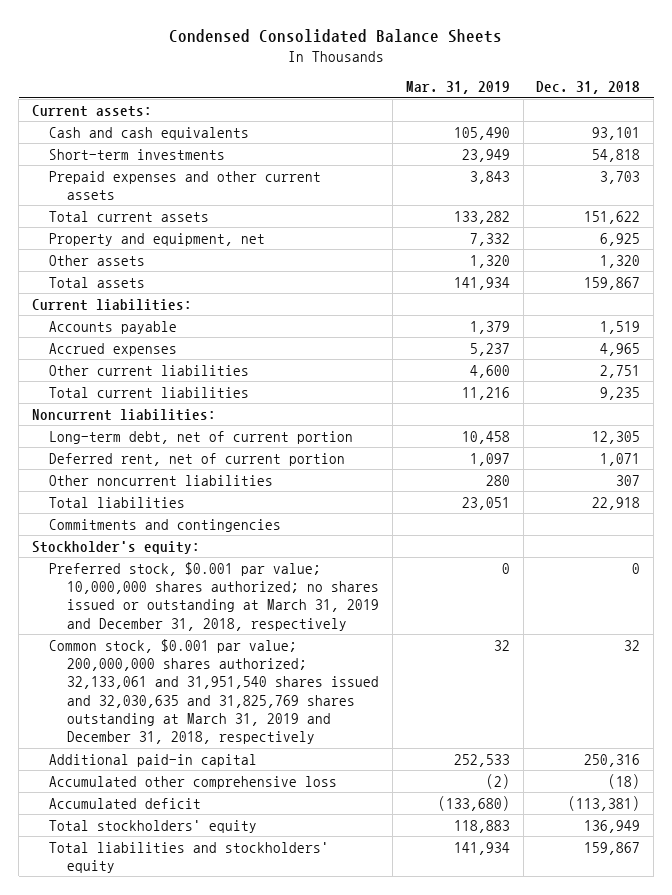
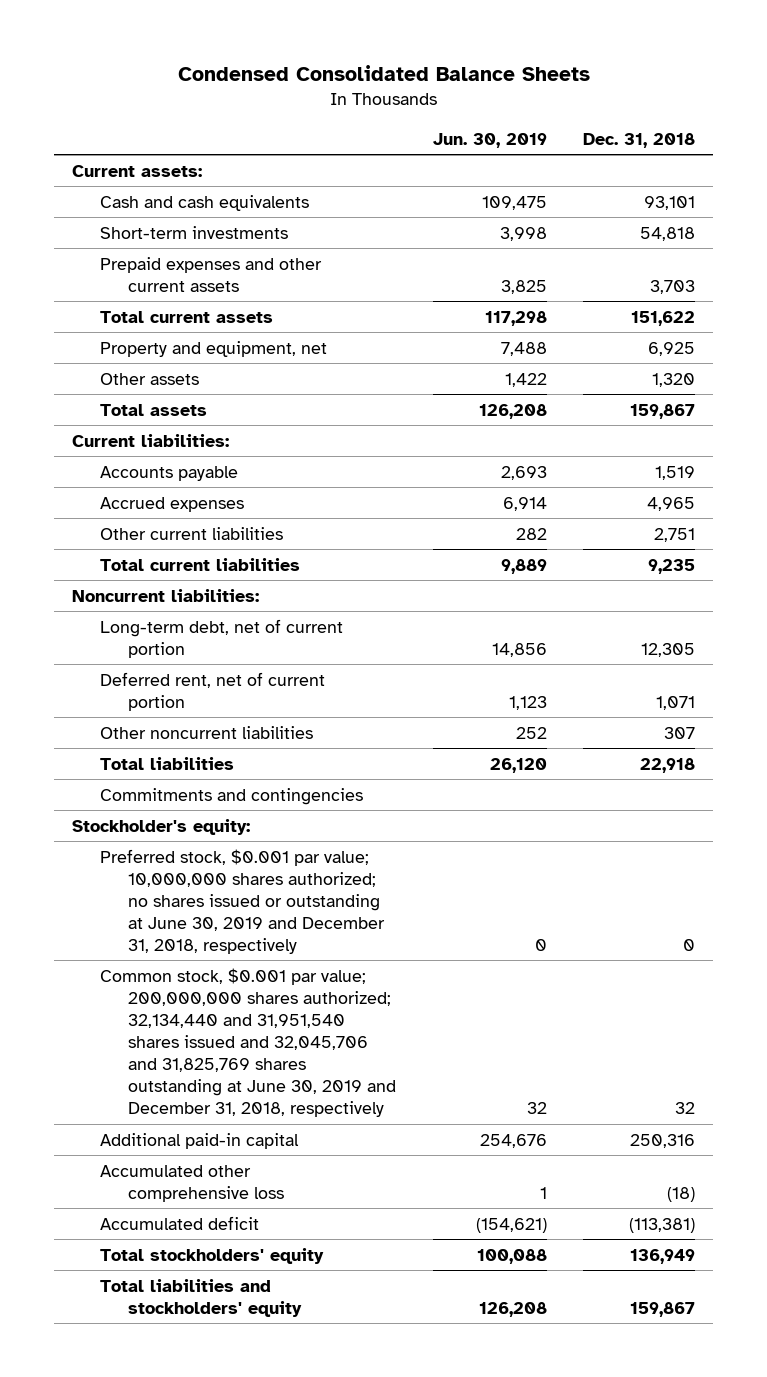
[405,81,510,95] Mar. 31, 2019 -> none
none -> [432,132,547,148] Jun. 30, 2019
[49,561,379,631] Preferred stock, $0.001 par value; 10,000,000 shares authorized; no shares issued or outstanding at March 31, 2019 and December 31, 2018, respectively -> [100,848,386,954] Preferred stock, $0.001 par value; 10,000,000 shares authorized; no shares issued or outstanding at June 30, 2019 and December 31, 2018, respectively
[49,638,379,745] Common stock, $0.001 par value; 200,000,000 shares authorized; 32,133,061 and 31,951,540 shares issued and 32,030,635 and 31,825,769 shares outstanding at March 31, 2019 and December 31, 2018, respectively -> [100,967,397,1118] Common stock, $0.001 par value; 200,000,000 shares authorized; 32,134,440 and 31,951,540 shares issued and 32,045,706 and 31,825,769 shares outstanding at June 30, 2019 and December 31, 2018, respectively

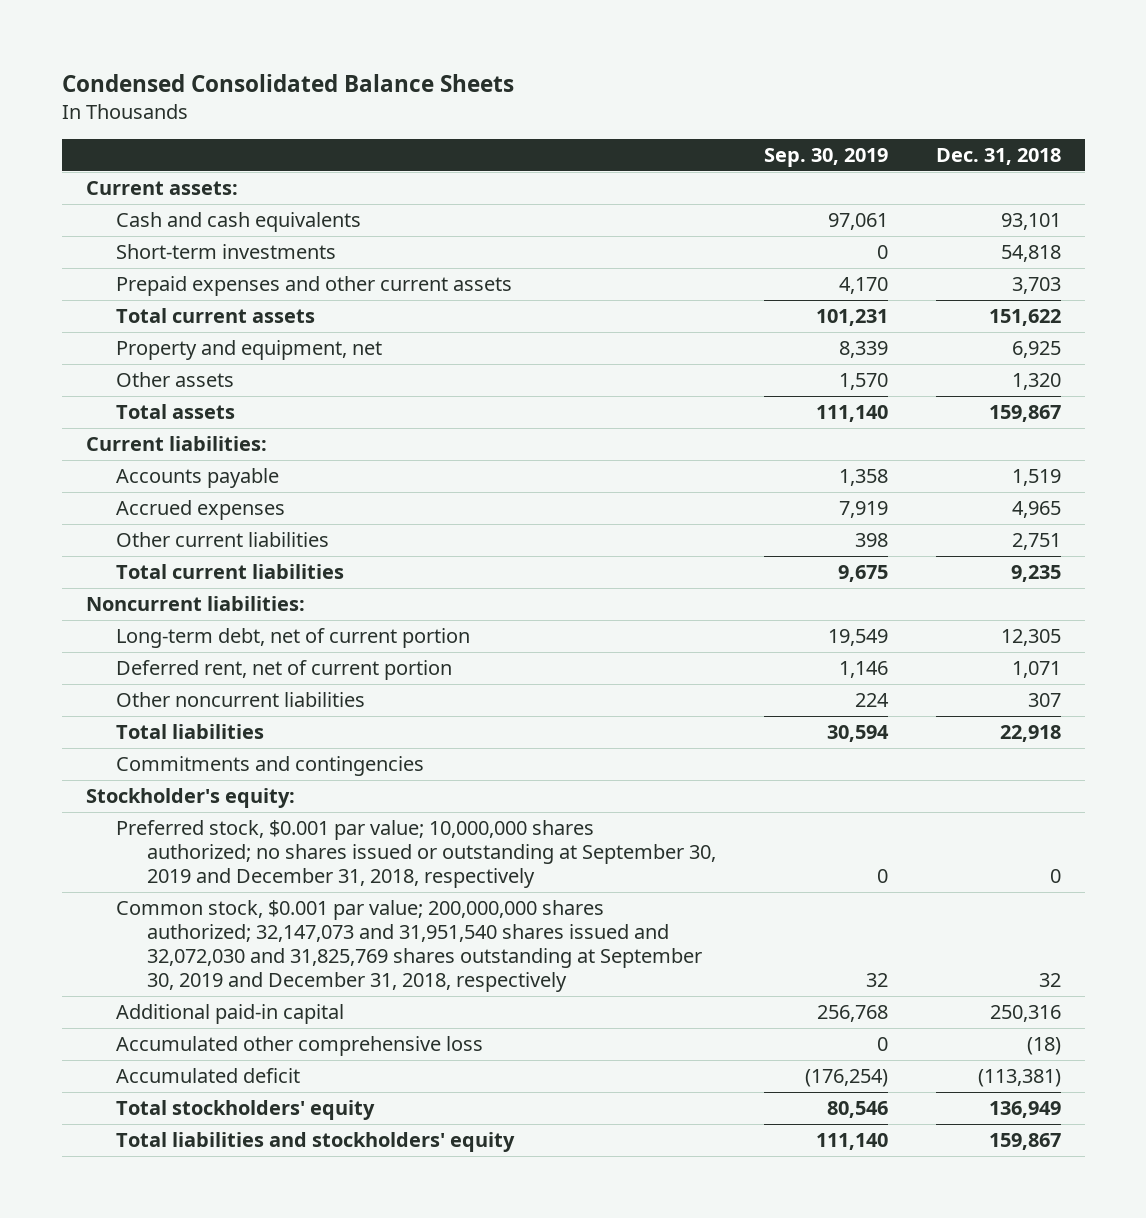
[432,132,547,148] Jun. 30, 2019 -> none
none -> [764,148,889,168] Sep. 30, 2019
[100,848,386,954] Preferred stock, $0.001 par value; 10,000,000 shares authorized; no shares issued or outstanding at June 30, 2019 and December 31, 2018, respectively -> [116,820,717,889] Preferred stock, $0.001 par value; 10,000,000 shares authorized; no shares issued or outstanding at September 30, 2019 and December 31, 2018, respectively
[100,967,397,1118] Common stock, $0.001 par value; 200,000,000 shares authorized; 32,134,440 and 31,951,540 shares issued and 32,045,706 and 31,825,769 shares outstanding at June 30, 2019 and December 31, 2018, respectively -> [116,900,703,993] Common stock, $0.001 par value; 200,000,000 shares authorized; 32,147,073 and 31,951,540 shares issued and 32,072,030 and 31,825,769 shares outstanding at September 30, 2019 and December 31, 2018, respectively

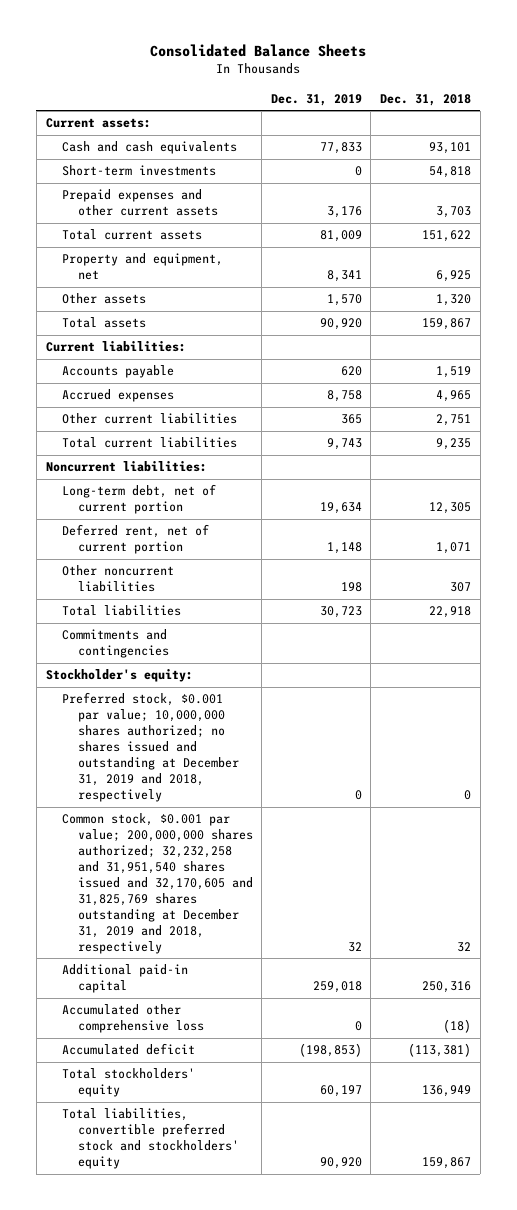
[61,74,514,93] Condensed Consolidated Balance Sheets -> [150,44,367,58] Consolidated Balance Sheets
[764,148,889,168] Sep. 30, 2019 -> none
none -> [270,93,362,106] Dec. 31, 2019
[116,820,717,889] Preferred stock, $0.001 par value; 10,000,000 shares authorized; no shares issued or outstanding at September 30, 2019 and December 31, 2018, respectively -> [61,692,239,802] Preferred stock, $0.001 par value; 10,000,000 shares authorized; no shares issued and outstanding at December 31, 2019 and 2018, respectively
[116,900,703,993] Common stock, $0.001 par value; 200,000,000 shares authorized; 32,147,073 and 31,951,540 shares issued and 32,072,030 and 31,825,769 shares outstanding at September 30, 2019 and December 31, 2018, respectively -> [61,813,253,954] Common stock, $0.001 par value; 200,000,000 shares authorized; 32,232,258 and 31,951,540 shares issued and 32,170,605 and 31,825,769 shares outstanding at December 31, 2019 and 2018, respectively
[116,1132,516,1153] Total liabilities and stockholders' equity -> [61,1108,239,1170] Total liabilities, convertible preferred stock and stockholders' equity

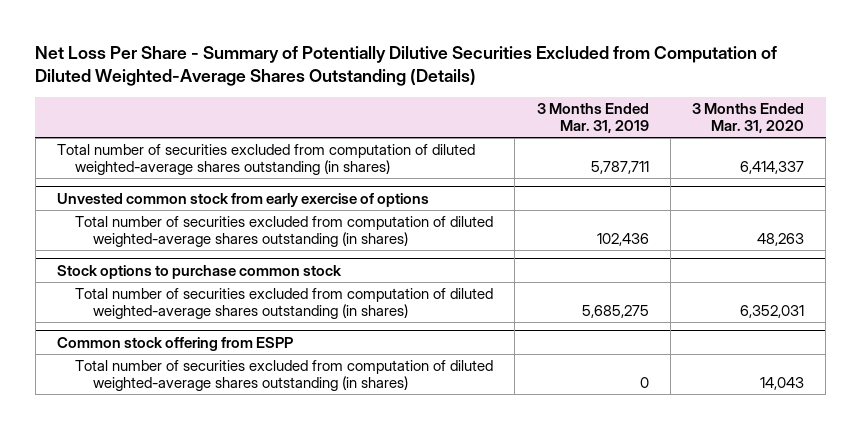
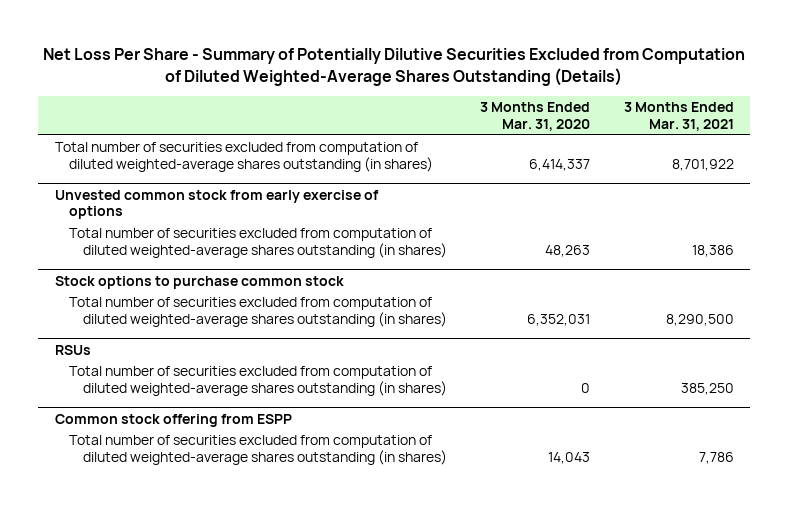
[536,102,649,134] 3 Months Ended Mar. 31, 2019 -> none
none -> [623,102,734,131] 3 Months Ended Mar. 31, 2021
none -> [54,344,91,355] RSUs
none -> [69,366,448,396] Total number of securities excluded from computation of diluted weighted-average shares outstanding (in shares)

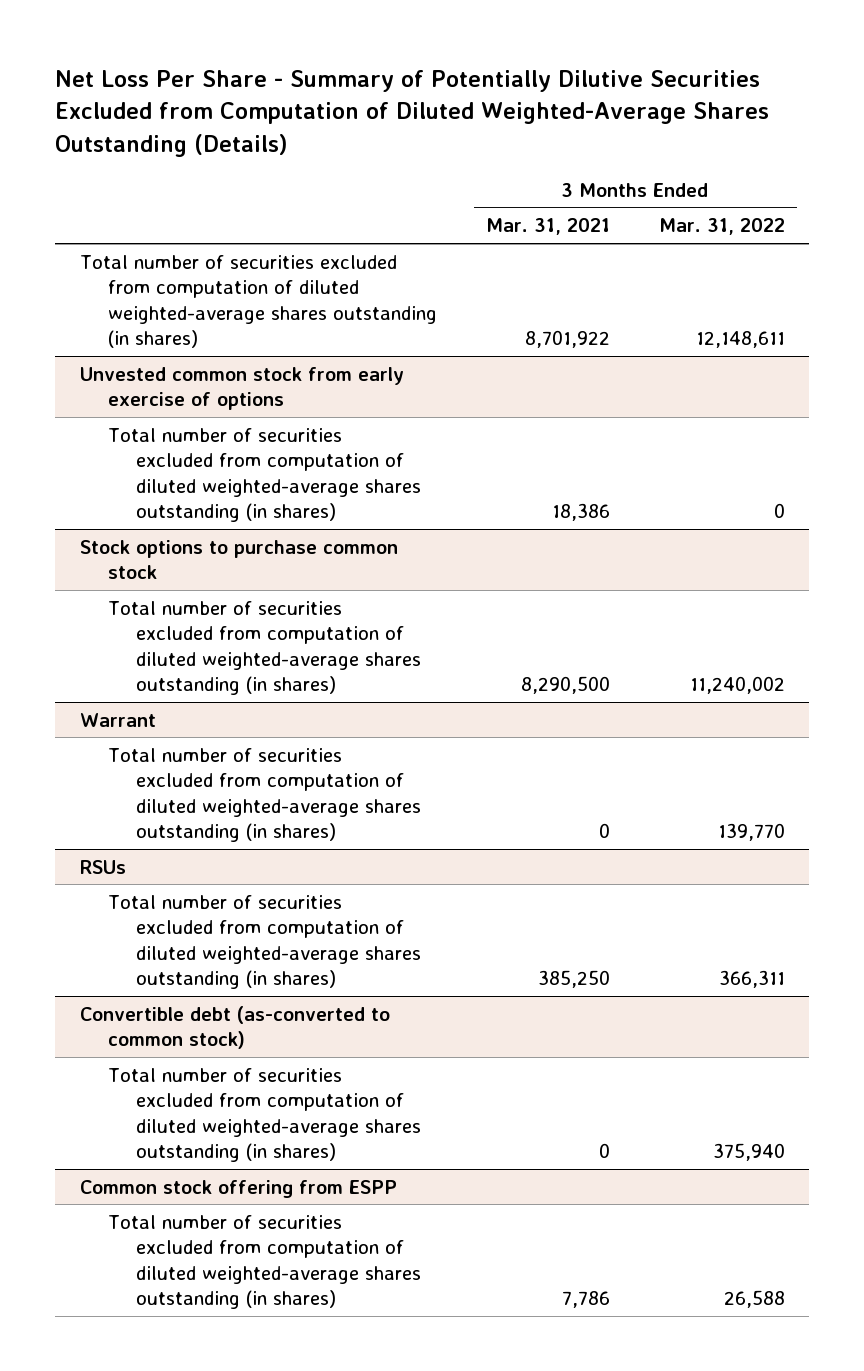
[480,102,591,131] 3 Months Ended Mar. 31, 2020 -> none
none -> [658,218,785,236] Mar. 31, 2022
none -> [79,712,156,727] Warrant
none -> [107,747,422,843] Total number of securities excluded from computation of diluted weighted-average shares outstanding (in shares)
none -> [79,1005,390,1050] Convertible debt (as-converted to common stock)
none -> [107,1067,422,1163] Total number of securities excluded from computation of diluted weighted-average shares outstanding (in shares)

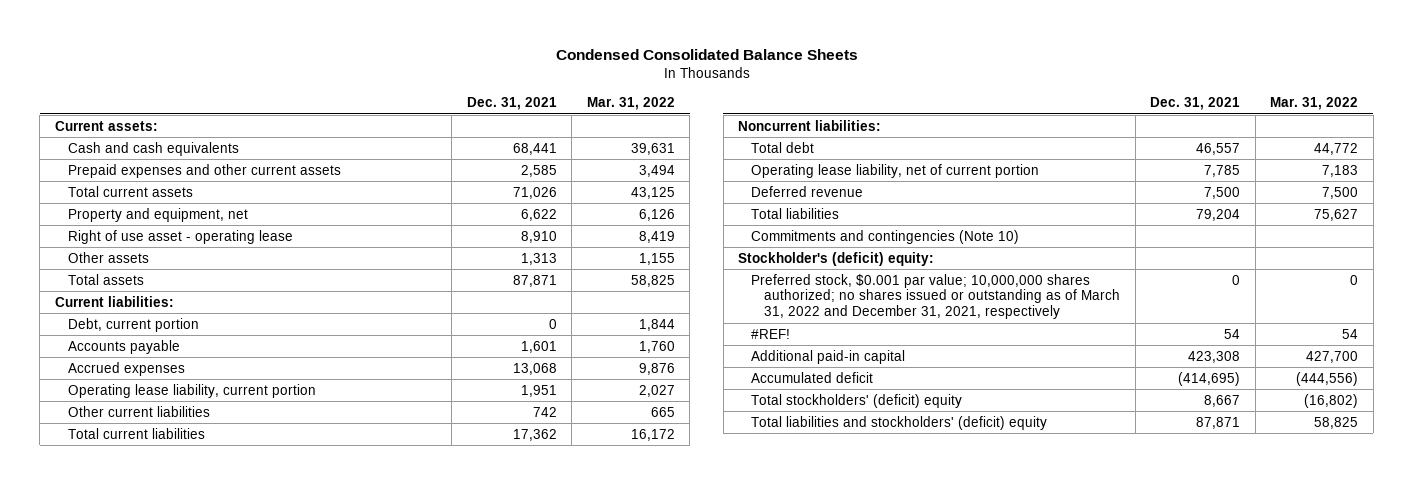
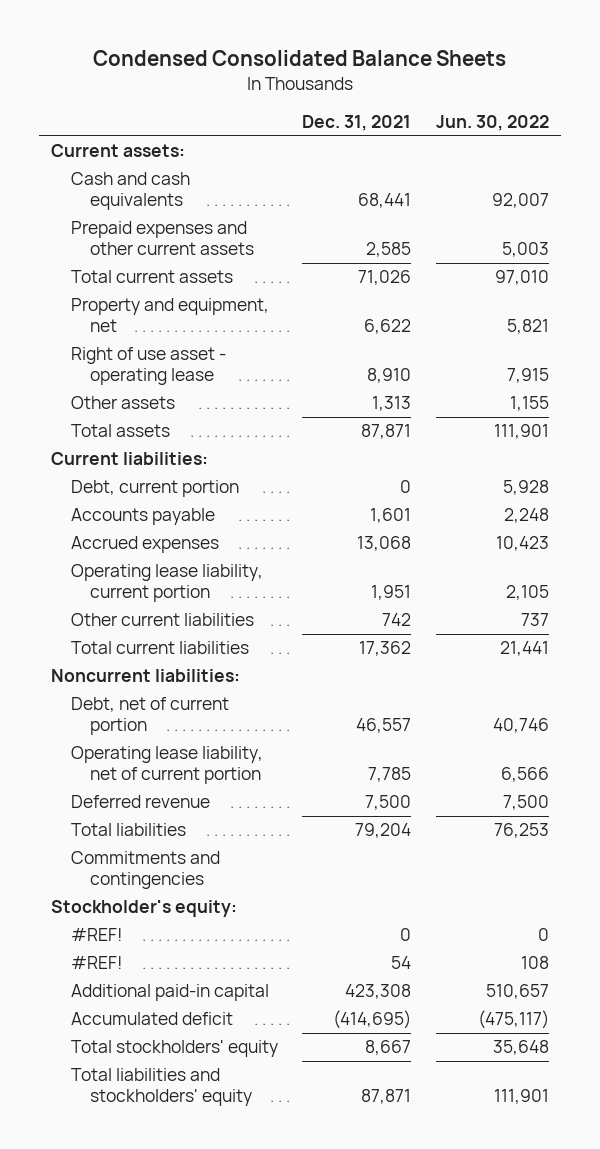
[586,97,675,111] Mar. 31, 2022 -> none
none -> [435,115,549,132] Jun. 30, 2022
[751,141,815,153] Total debt -> [70,697,229,736] Debt, net of current portion
[751,229,1020,244] Commitments and contingencies (Note 10) -> [70,851,220,890] Commitments and contingencies
[738,251,935,266] Stockholder's (deficit) equity: -> [51,900,238,918] Stockholder's equity:
[751,273,1121,320] Preferred stock, $0.001 par value; 10,000,000 shares authorized; no shares issued or outstanding as of March 31, 2022 and December 31, 2021, respectively -> [70,928,122,942] #REF!
[751,393,963,408] Total stockholders' (deficit) equity -> [70,1040,278,1058] Total stockholders' equity
[751,415,1048,430] Total liabilities and stockholders' (deficit) equity -> [70,1068,253,1107] Total liabilities and stockholders' equity

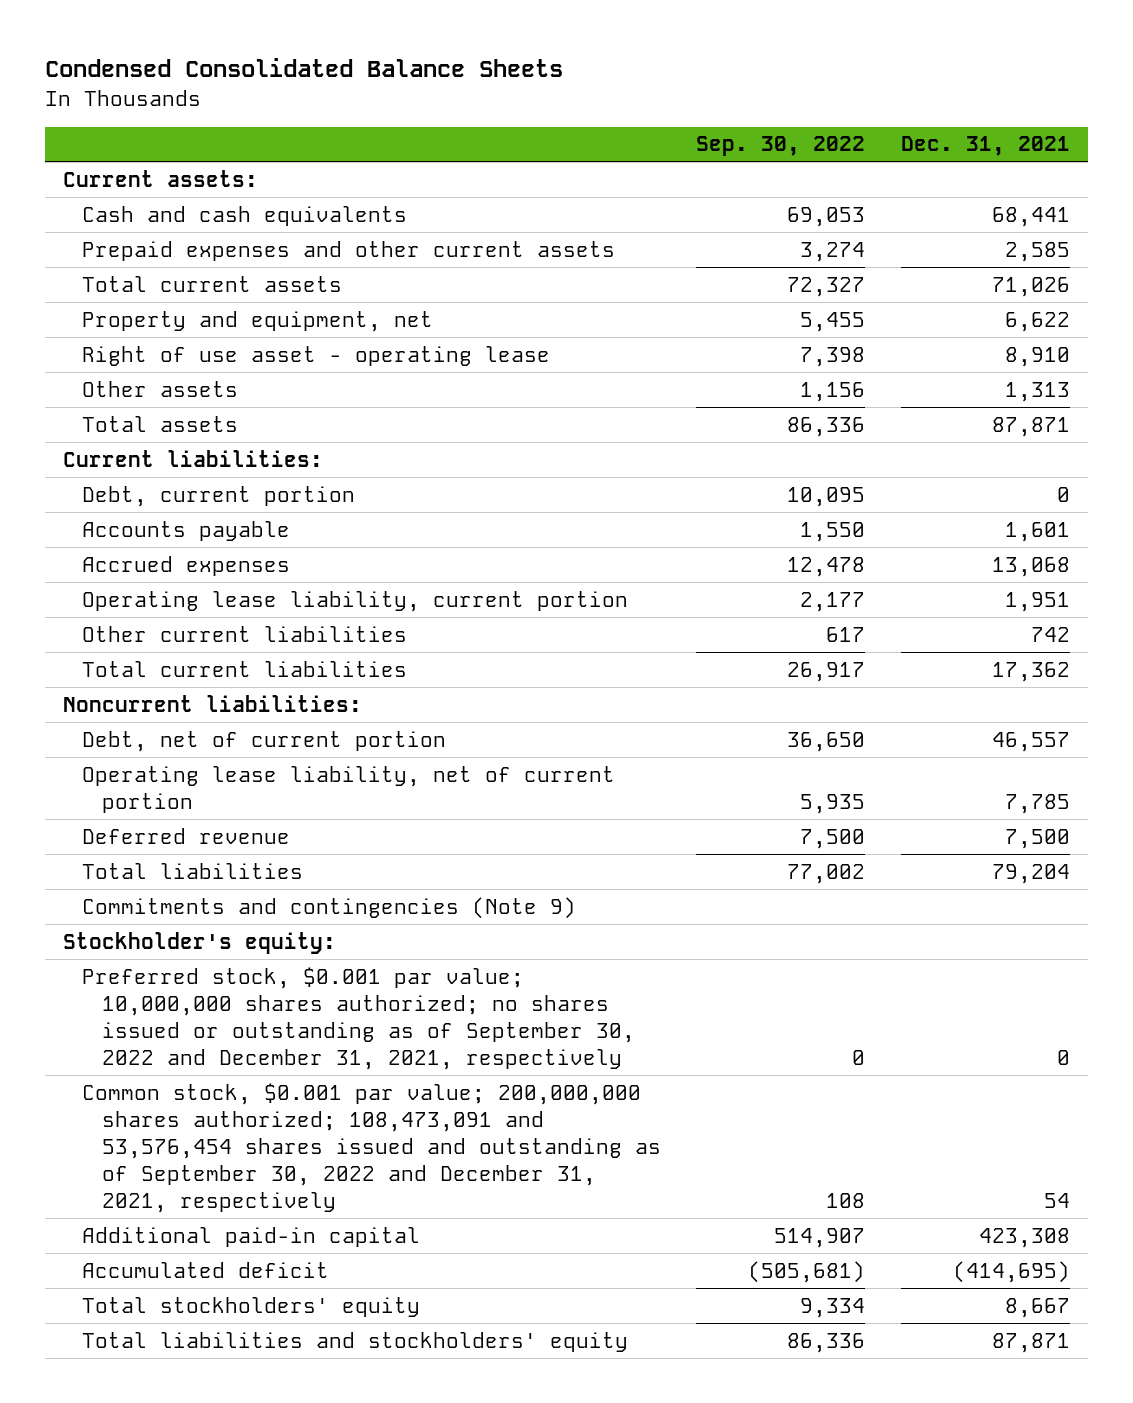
[435,115,549,132] Jun. 30, 2022 -> none
none -> [696,136,866,157] Sep. 30, 2022
[70,851,220,890] Commitments and contingencies -> [82,896,577,919] Commitments and contingencies (Note 9)
[70,928,122,942] #REF! -> [82,966,635,1070] Preferred stock, $0.001 par value; 10,000,000 shares authorized; no shares issued or outstanding as of September 30, 2022 and December 31, 2021, respectively
[70,956,122,970] #REF! -> [82,1082,661,1214] Common stock, $0.001 par value; 200,000,000 shares authorized; 108,473,091 and 53,576,454 shares issued and outstanding as of September 30, 2022 and December 31, 2021, respectively

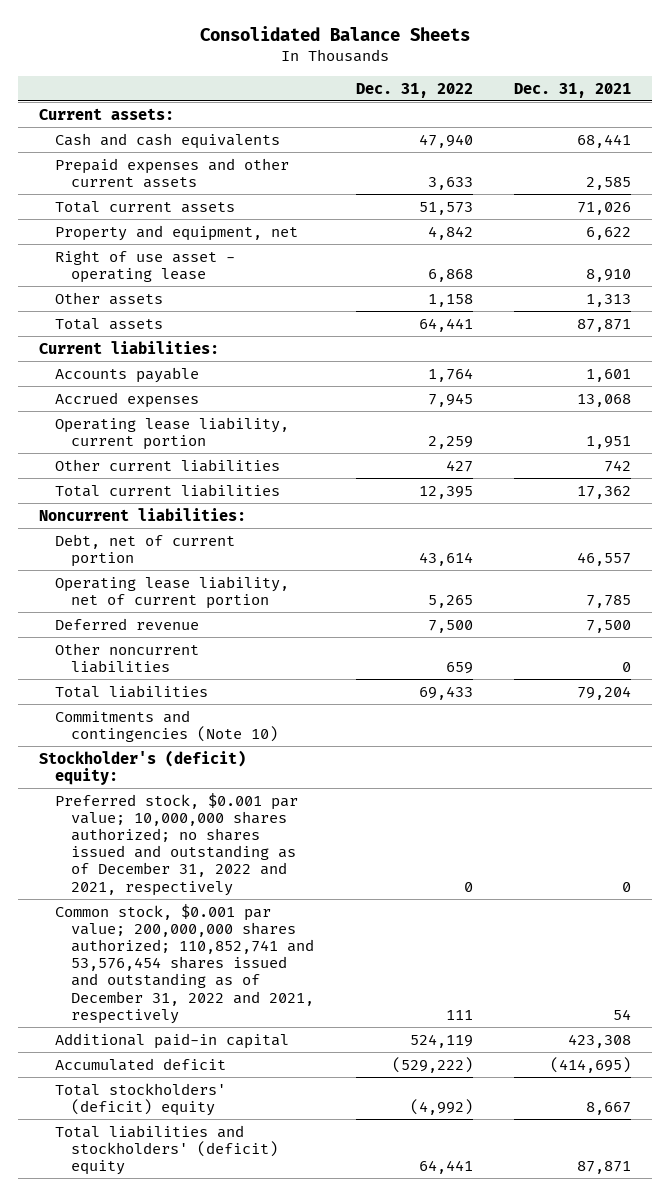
[44,58,563,78] Condensed Consolidated Balance Sheets -> [200,26,471,42] Consolidated Balance Sheets
[696,136,866,157] Sep. 30, 2022 -> none
none -> [355,82,473,98] Dec. 31, 2022
[82,485,356,507] Debt, current portion -> none
none -> [54,642,199,673] Other noncurrent liabilities
[82,896,577,919] Commitments and contingencies (Note 9) -> [54,709,278,742] Commitments and contingencies (Note 10)
[62,931,336,954] Stockholder's equity: -> [39,749,247,785] Stockholder's (deficit) equity:
[82,966,635,1070] Preferred stock, $0.001 par value; 10,000,000 shares authorized; no shares issued or outstanding as of September 30, 2022 and December 31, 2021, respectively -> [54,792,298,896] Preferred stock, $0.001 par value; 10,000,000 shares authorized; no shares issued and outstanding as of December 31, 2022 and 2021, respectively
[82,1082,661,1214] Common stock, $0.001 par value; 200,000,000 shares authorized; 108,473,091 and 53,576,454 shares issued and outstanding as of September 30, 2022 and December 31, 2021, respectively -> [54,903,314,1024] Common stock, $0.001 par value; 200,000,000 shares authorized; 110,852,741 and 53,576,454 shares issued and outstanding as of December 31, 2022 and 2021, respectively
[82,1296,421,1317] Total stockholders' equity -> [54,1082,226,1116] Total stockholders' (deficit) equity
[82,1331,629,1352] Total liabilities and stockholders' equity -> [54,1124,278,1175] Total liabilities and stockholders' (deficit) equity

